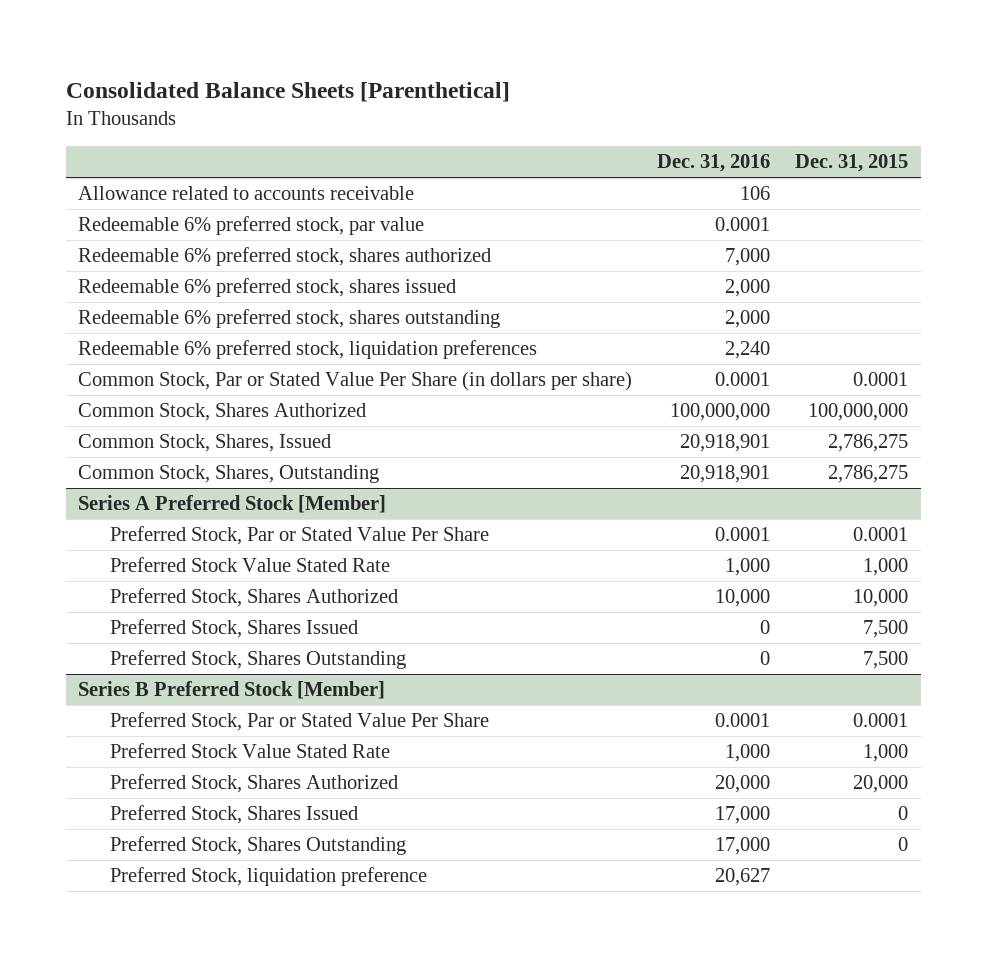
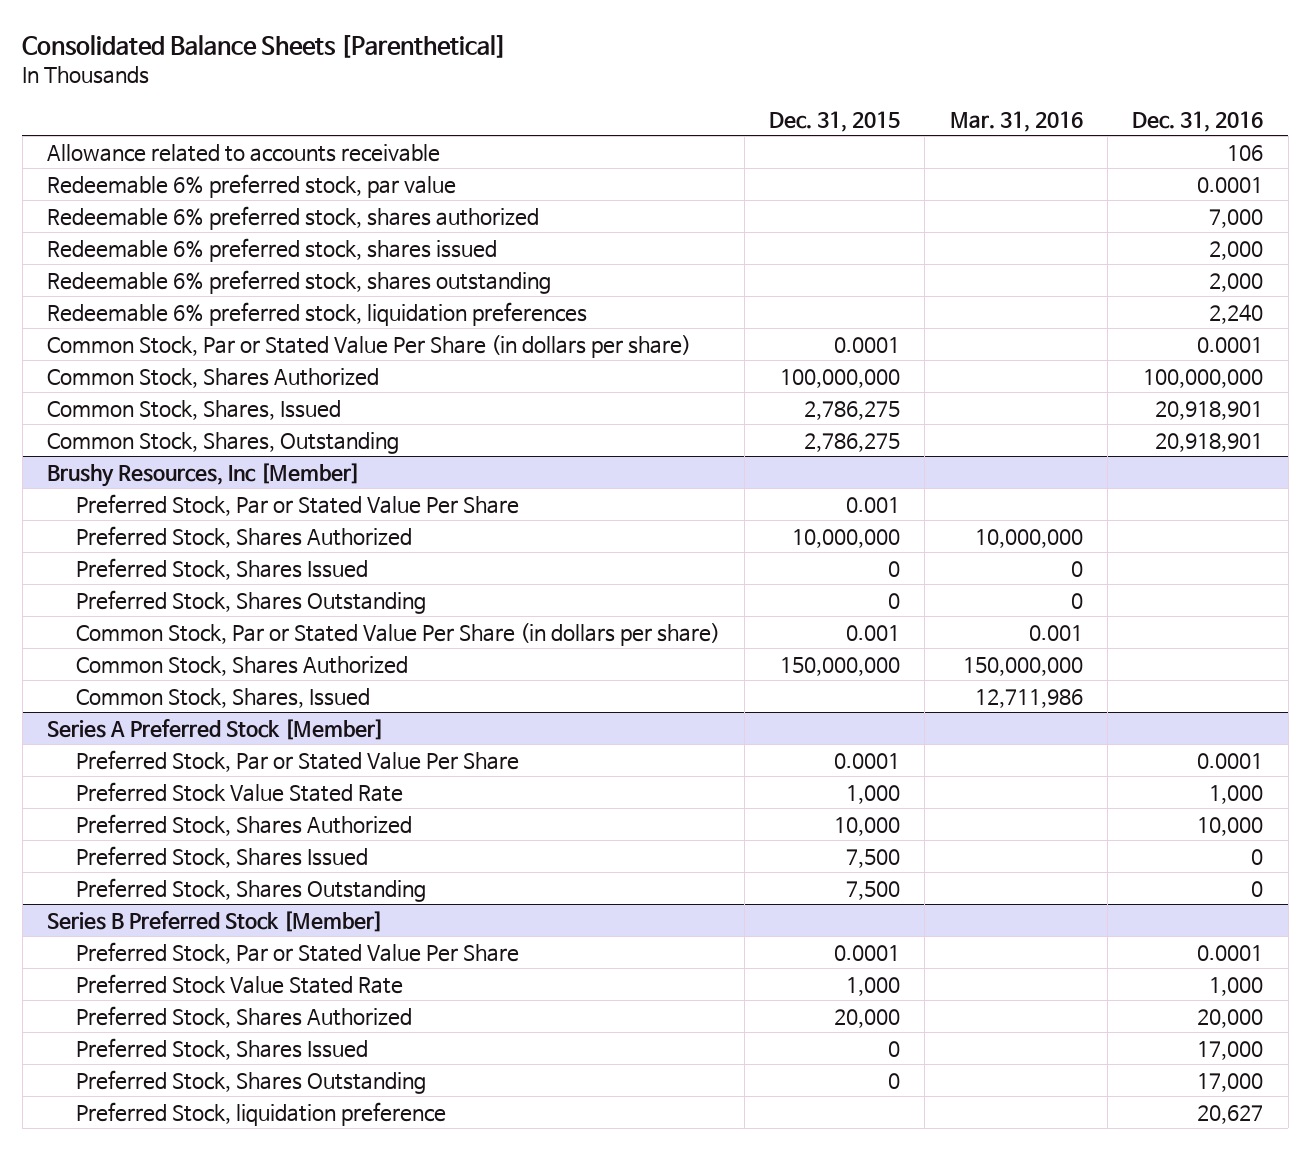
none -> [949,110,1083,132] Mar. 31, 2016
none -> [47,462,361,487] Brushy Resources, Inc [Member]
none -> [75,493,519,516] Preferred Stock, Par or Stated Value Per Share
none -> [75,525,412,548] Preferred Stock, Shares Authorized
none -> [75,557,368,580] Preferred Stock, Shares Issued
none -> [75,589,426,614] Preferred Stock, Shares Outstanding
none -> [75,622,720,646] Common Stock, Par or Stated Value Per Share (in dollars per share)
none -> [75,655,408,676] Common Stock, Shares Authorized
none -> [75,687,370,708] Common Stock, Shares, Issued

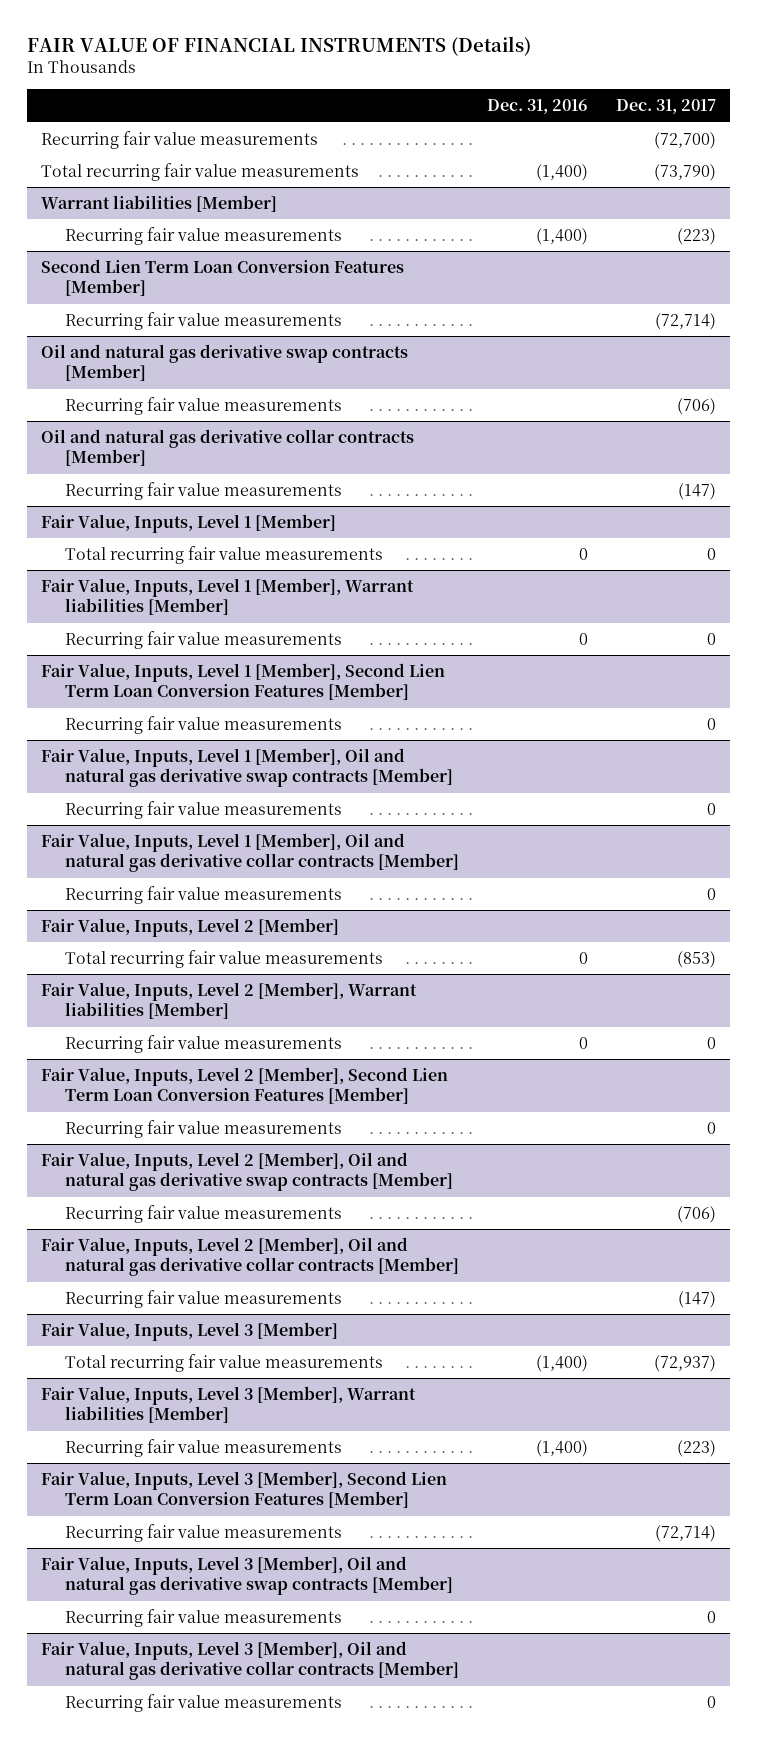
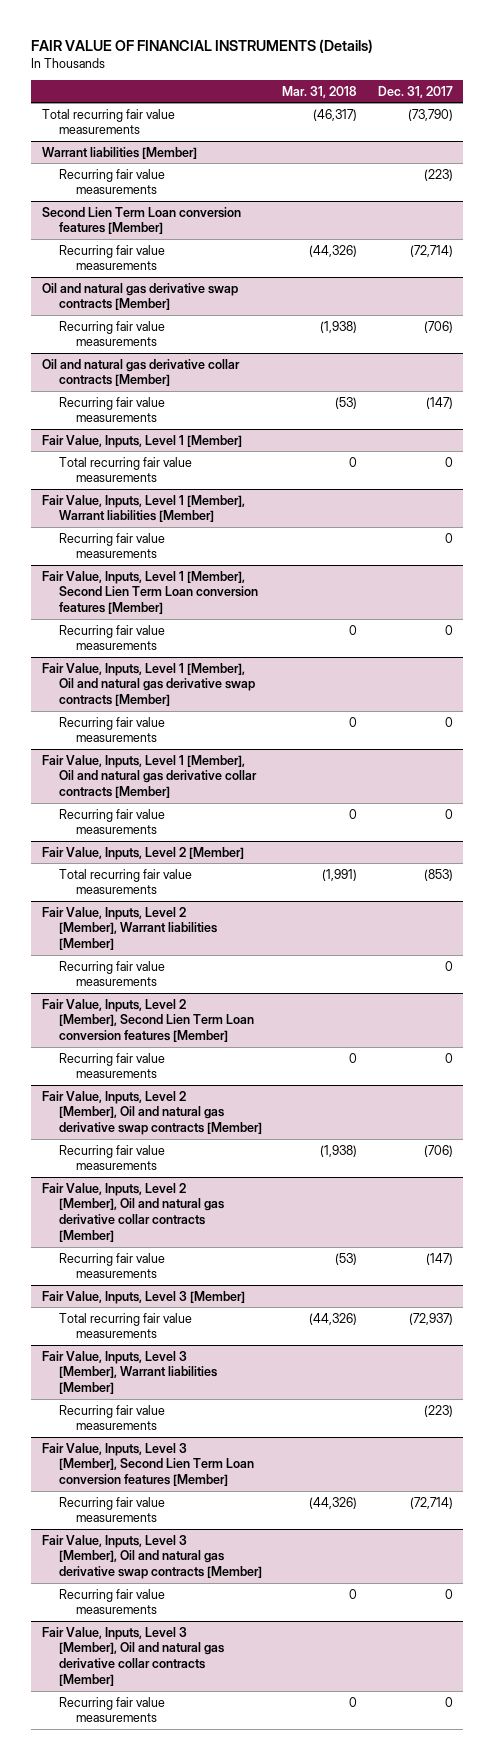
[486,99,588,115] Dec. 31, 2016 -> none
none -> [282,85,358,98] Mar. 31, 2018
[40,130,318,149] Recurring fair value measurements -> none
[40,258,404,297] Second Lien Term Loan Conversion Features [Member] -> [41,206,241,235] Second Lien Term Loan conversion features [Member]
[40,662,445,701] Fair Value, Inputs, Level 1 [Member], Second Lien Term Loan Conversion Features [Member] -> [41,570,258,615] Fair Value, Inputs, Level 1 [Member], Second Lien Term Loan conversion features [Member]
[40,1066,448,1105] Fair Value, Inputs, Level 2 [Member], Second Lien Term Loan Conversion Features [Member] -> [41,998,254,1043] Fair Value, Inputs, Level 2 [Member], Second Lien Term Loan conversion features [Member]
[40,1470,447,1509] Fair Value, Inputs, Level 3 [Member], Second Lien Term Loan Conversion Features [Member] -> [41,1442,254,1487] Fair Value, Inputs, Level 3 [Member], Second Lien Term Loan conversion features [Member]

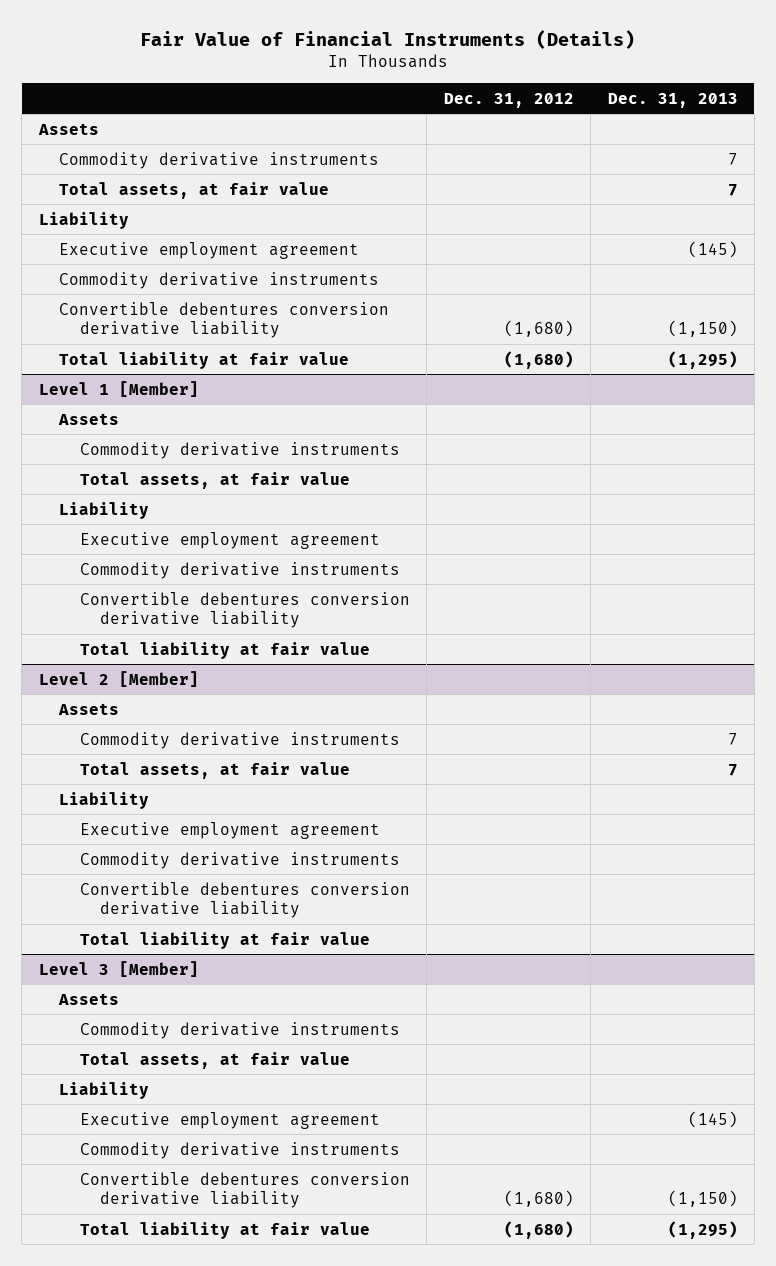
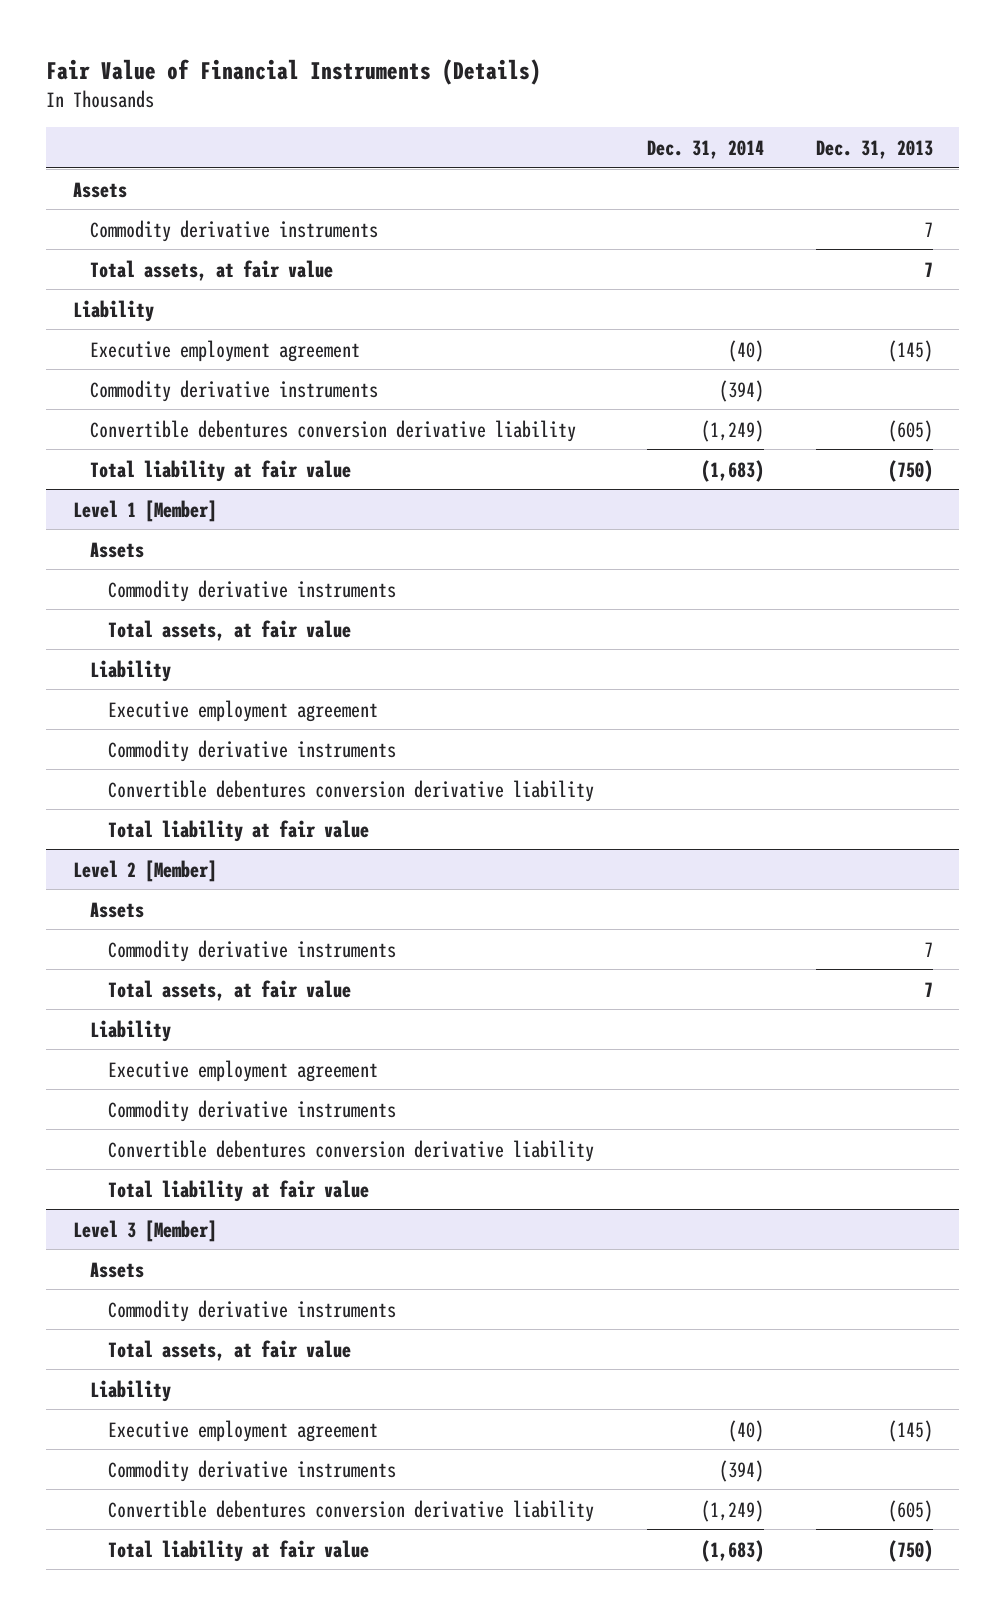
[443,92,574,108] Dec. 31, 2012 -> none
none -> [646,139,764,159] Dec. 31, 2014
[667,320,738,338] (1,150) -> [887,419,933,442] (605)
[667,350,738,369] (1,295) -> [887,459,933,482] (750)
[667,1190,738,1208] (1,150) -> [887,1499,933,1522] (605)
[667,1220,738,1239] (1,295) -> [887,1539,933,1562] (750)

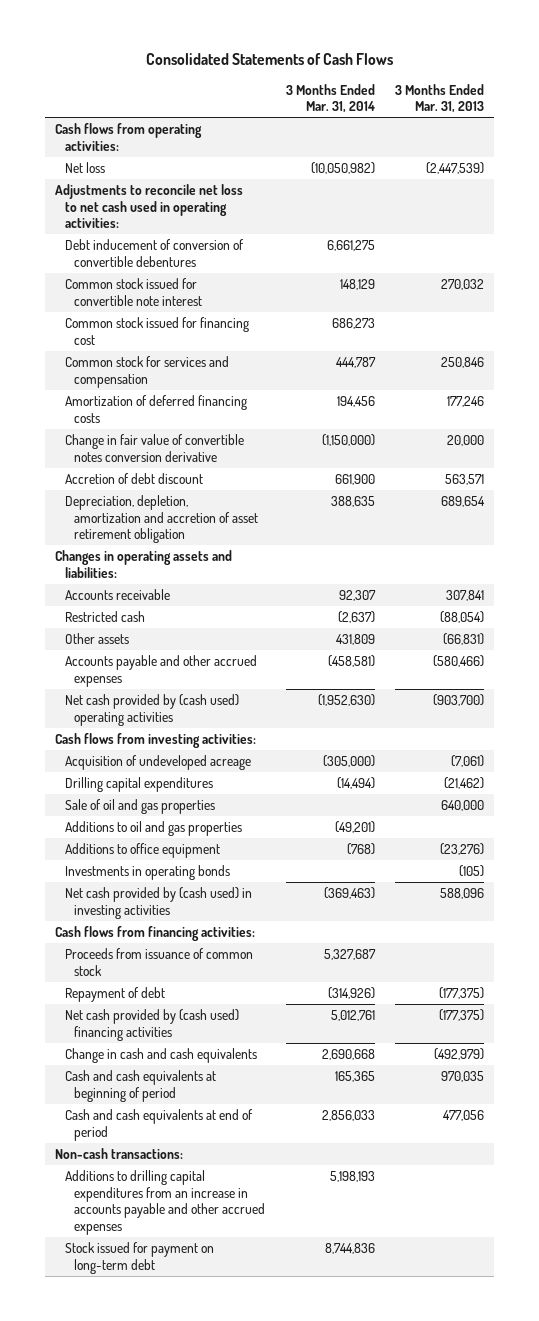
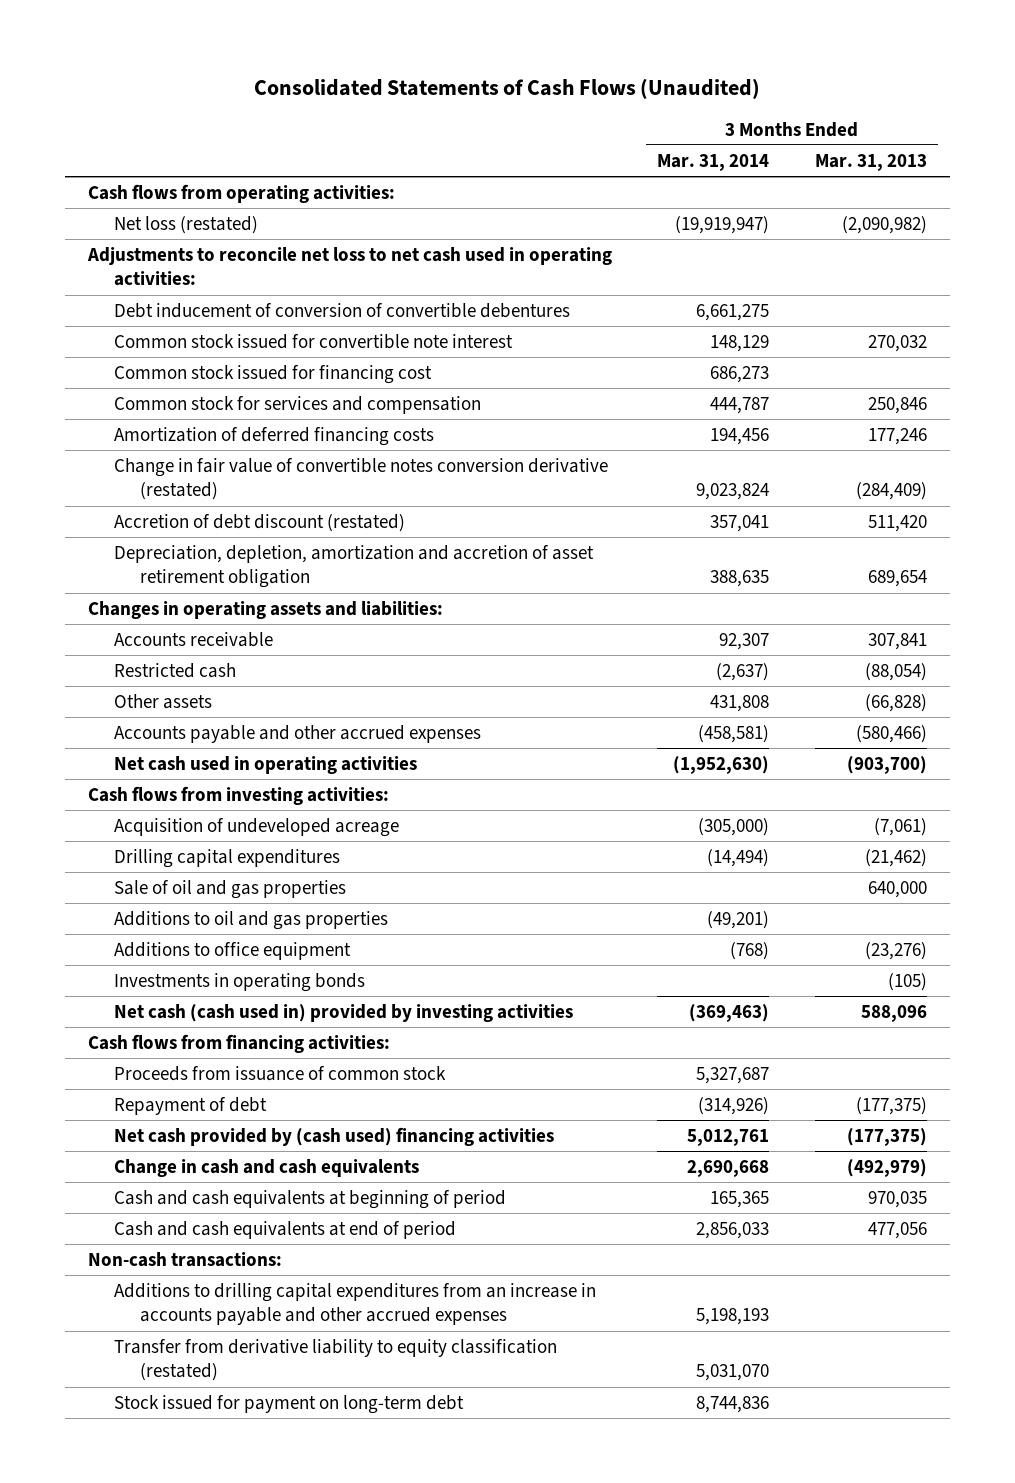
[145,53,393,66] Consolidated Statements of Cash Flows -> [254,77,761,99] Consolidated Statements of Cash Flows (Unaudited)
[64,162,105,174] Net loss -> [114,215,259,234] Net loss (restated)
[310,162,375,175] (10,050,982) -> [675,215,770,234] (19,919,947)
[426,162,485,175] (2,447,539) -> [841,215,927,234] (2,090,982)
[64,434,244,462] Change in fair value of convertible notes conversion derivative -> [114,457,609,501] Change in fair value of convertible notes conversion derivative (restated)
[321,434,375,447] (1,150,000) -> [696,483,770,501] 9,023,824
[447,435,485,447] 20,000 -> [855,482,927,501] (284,409)
[64,473,203,485] Accretion of debt discount -> [114,513,406,532] Accretion of debt discount (restated)
[334,474,375,486] 661,900 -> [710,514,770,532] 357,041
[445,474,485,486] 563,571 -> [867,514,927,532] 511,420
[335,634,375,646] 431,809 -> [710,694,770,712] 431,808
[443,633,485,646] (66,831) -> [864,693,927,712] (66,828)
[64,694,239,726] Net cash provided by (cash used) operating activities -> [114,755,418,774] Net cash used in operating activities
[64,887,252,919] Net cash provided by (cash used) in investing activities -> [114,1003,574,1022] Net cash (cash used in) provided by investing activities
none -> [114,1338,558,1382] Transfer from derivative liability to equity classification (restated)

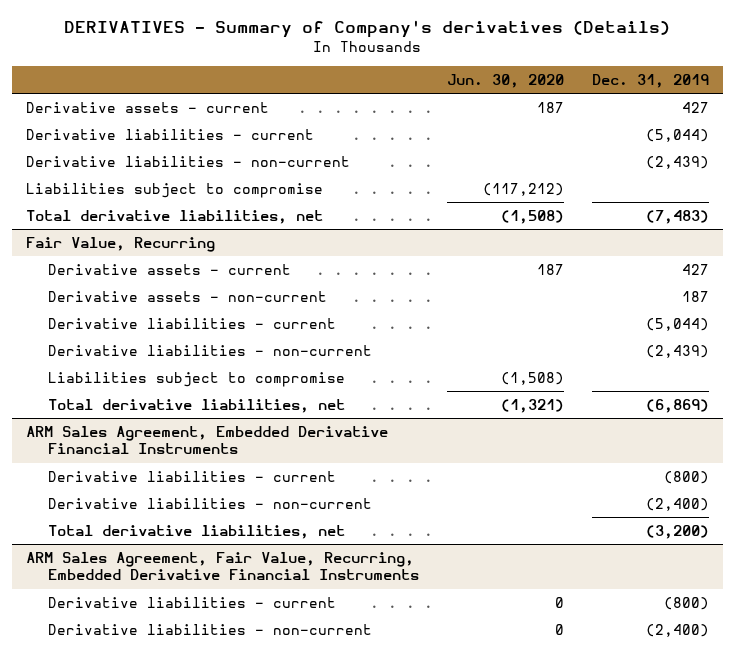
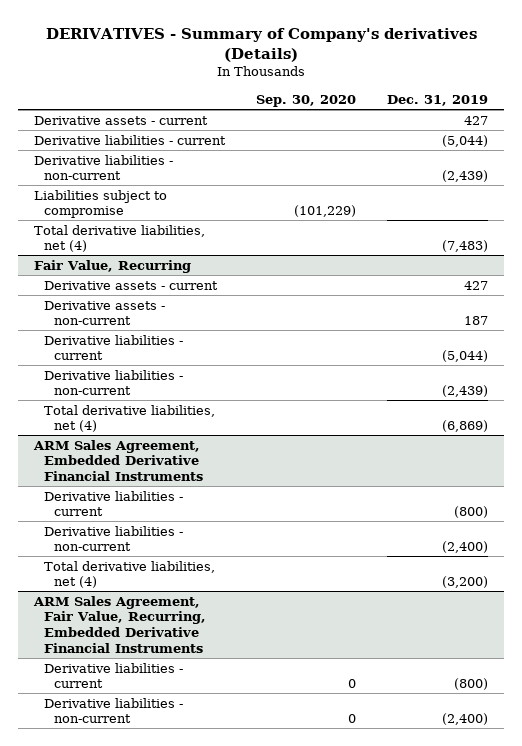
[446,73,564,88] Jun. 30, 2020 -> none
none -> [256,95,357,108] Sep. 30, 2020
[26,209,324,224] Total derivative liabilities, net -> [34,224,206,253] Total derivative liabilities, net (4)
[47,371,345,387] Liabilities subject to compromise -> none
[47,398,345,413] Total derivative liabilities, net -> [44,404,216,433] Total derivative liabilities, net (4)
[47,524,345,539] Total derivative liabilities, net -> [44,560,216,589] Total derivative liabilities, net (4)

